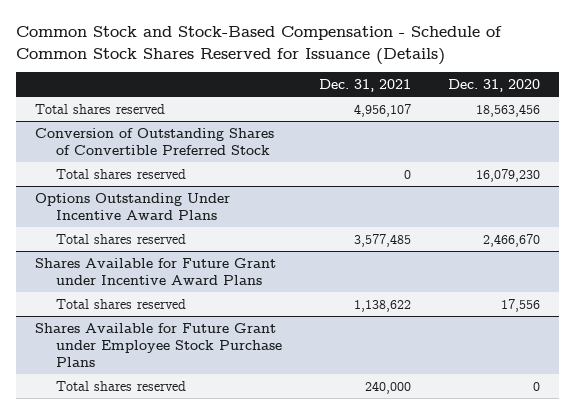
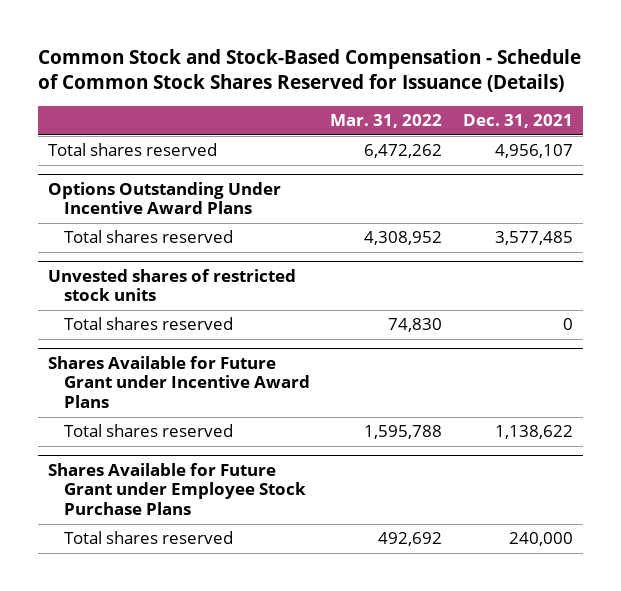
[448,79,541,93] Dec. 31, 2020 -> none
none -> [330,113,443,128] Mar. 31, 2022
[34,127,274,155] Conversion of Outstanding Shares of Convertible Preferred Stock -> none
[56,168,187,179] Total shares reserved -> none
none -> [48,269,297,302] Unvested shares of restricted stock units
none -> [64,317,234,331] Total shares reserved

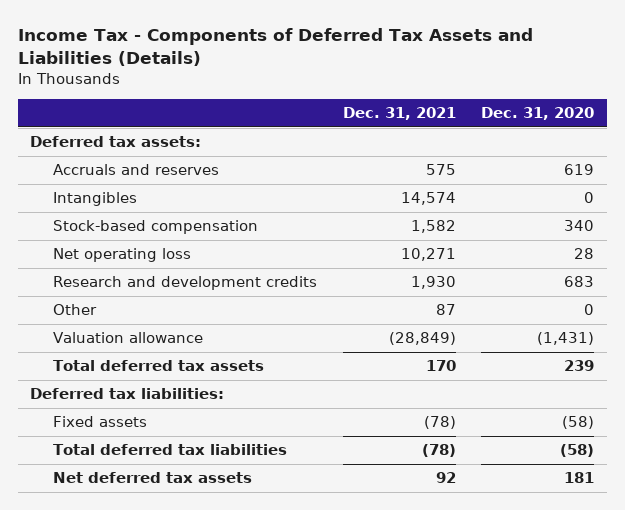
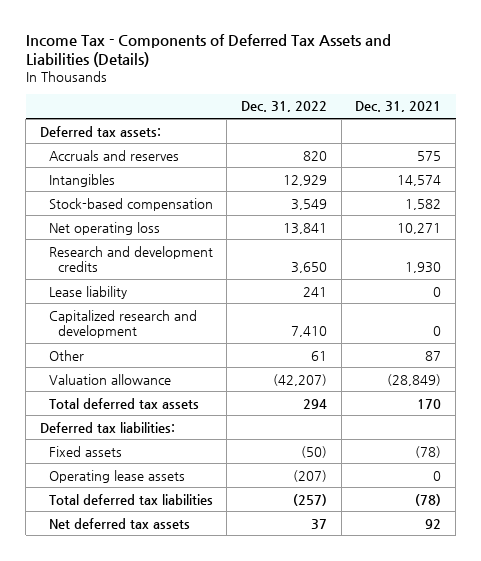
[481,107,595,121] Dec. 31, 2020 -> none
none -> [241,101,328,113] Dec. 31, 2022
none -> [48,285,127,299] Lease liability
none -> [48,309,197,338] Capitalized research and development
none -> [48,469,185,483] Operating lease assets

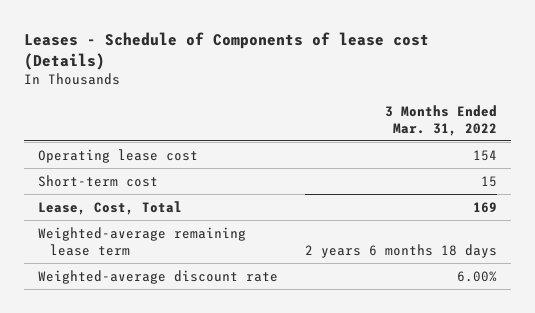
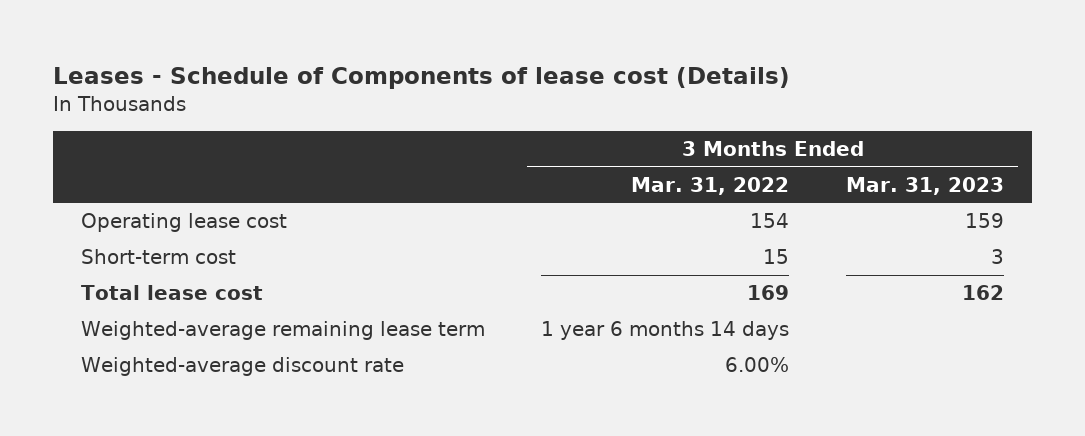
none -> [845,176,1004,195] Mar. 31, 2023
[37,200,182,215] Lease, Cost, Total -> [81,285,264,301] Total lease cost
[305,243,498,258] 2 years 6 months 18 days -> [541,321,790,341] 1 year 6 months 14 days

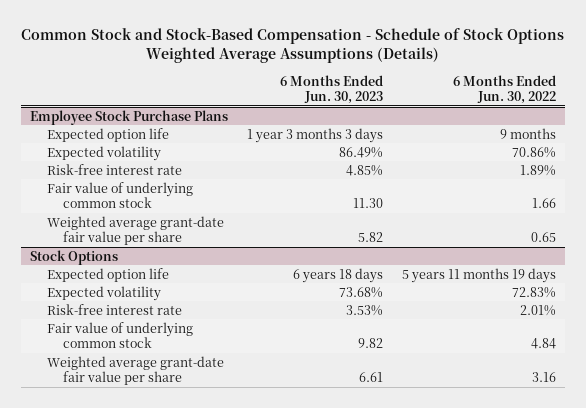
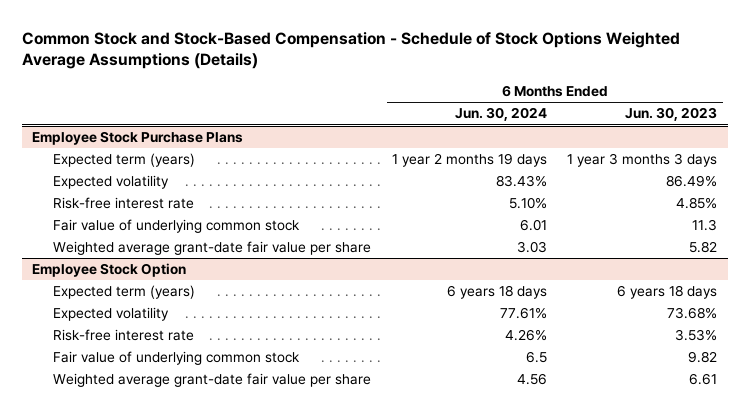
[453,74,557,104] 6 Months Ended Jun. 30, 2022 -> none
none -> [454,107,547,122] Jun. 30, 2024
[46,127,169,142] Expected option life -> [52,153,195,168] Expected term (years)
[353,198,384,209] 11.30 -> [692,219,718,232] 11.3
[30,249,119,265] Stock Options -> [32,263,187,278] Employee Stock Option
[46,267,169,282] Expected option life -> [52,285,195,300] Expected term (years)

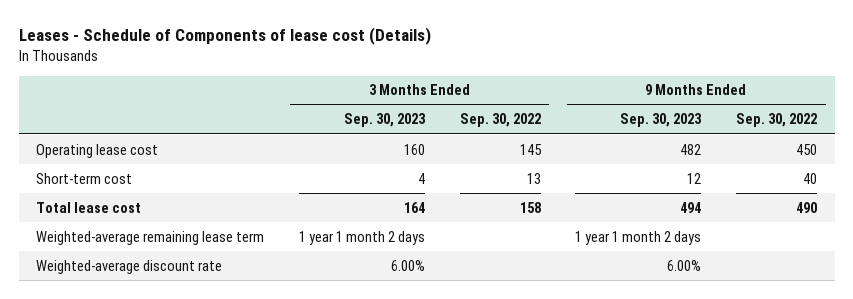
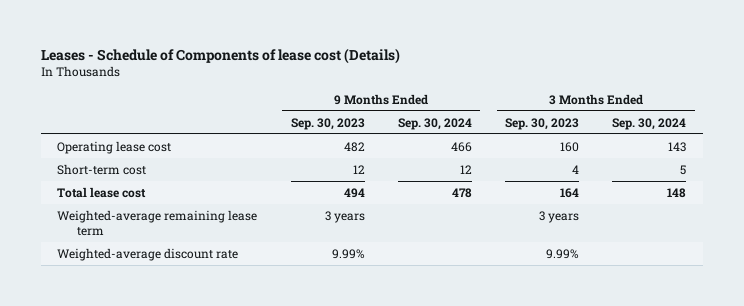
[459,113,541,128] Sep. 30, 2022 -> none
[736,113,818,128] Sep. 30, 2022 -> none
none -> [397,117,472,130] Sep. 30, 2024
none -> [612,117,687,130] Sep. 30, 2024
[298,230,425,245] 1 year 1 month 2 days -> [539,210,580,223] 3 years
[575,230,702,245] 1 year 1 month 2 days -> [324,210,365,223] 3 years
[390,259,425,271] 6.00% -> [546,248,580,259] 9.99%
[667,259,702,271] 6.00% -> [331,248,365,259] 9.99%

